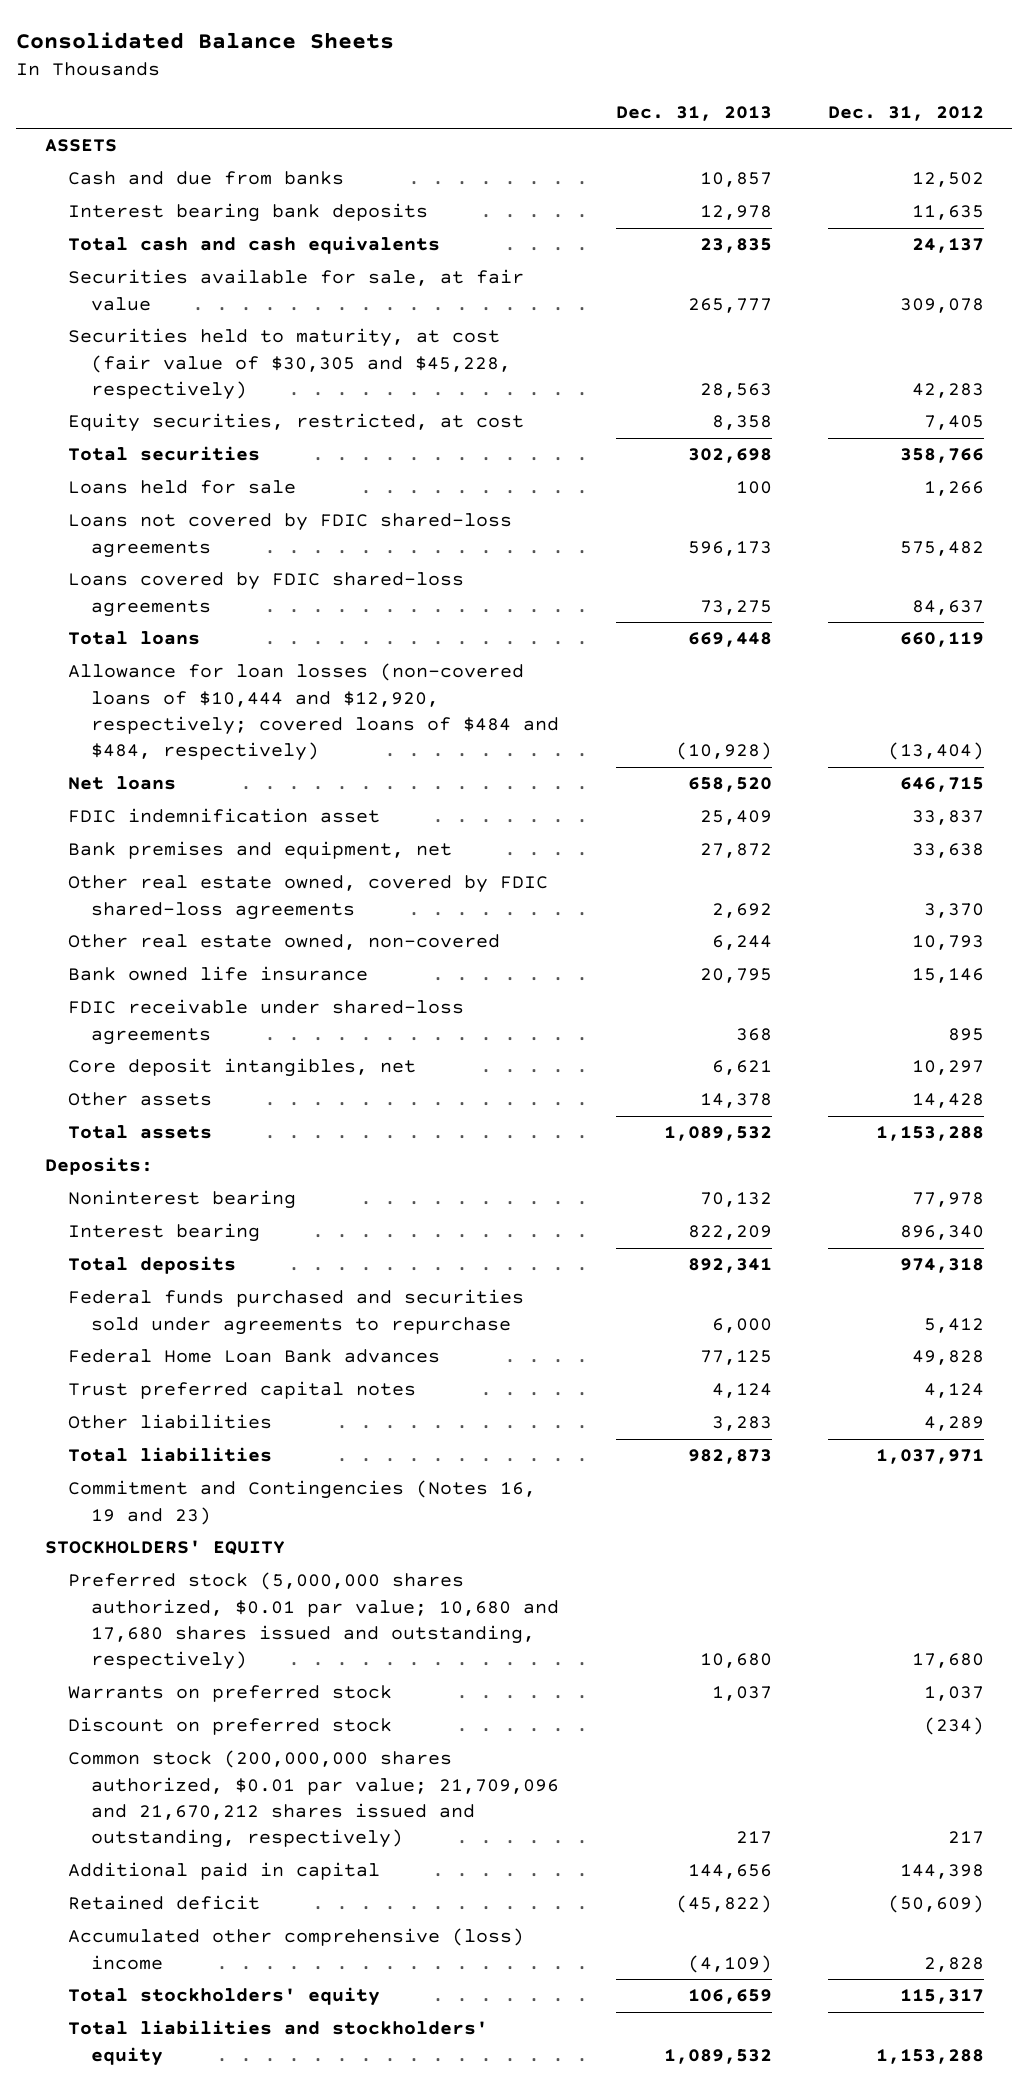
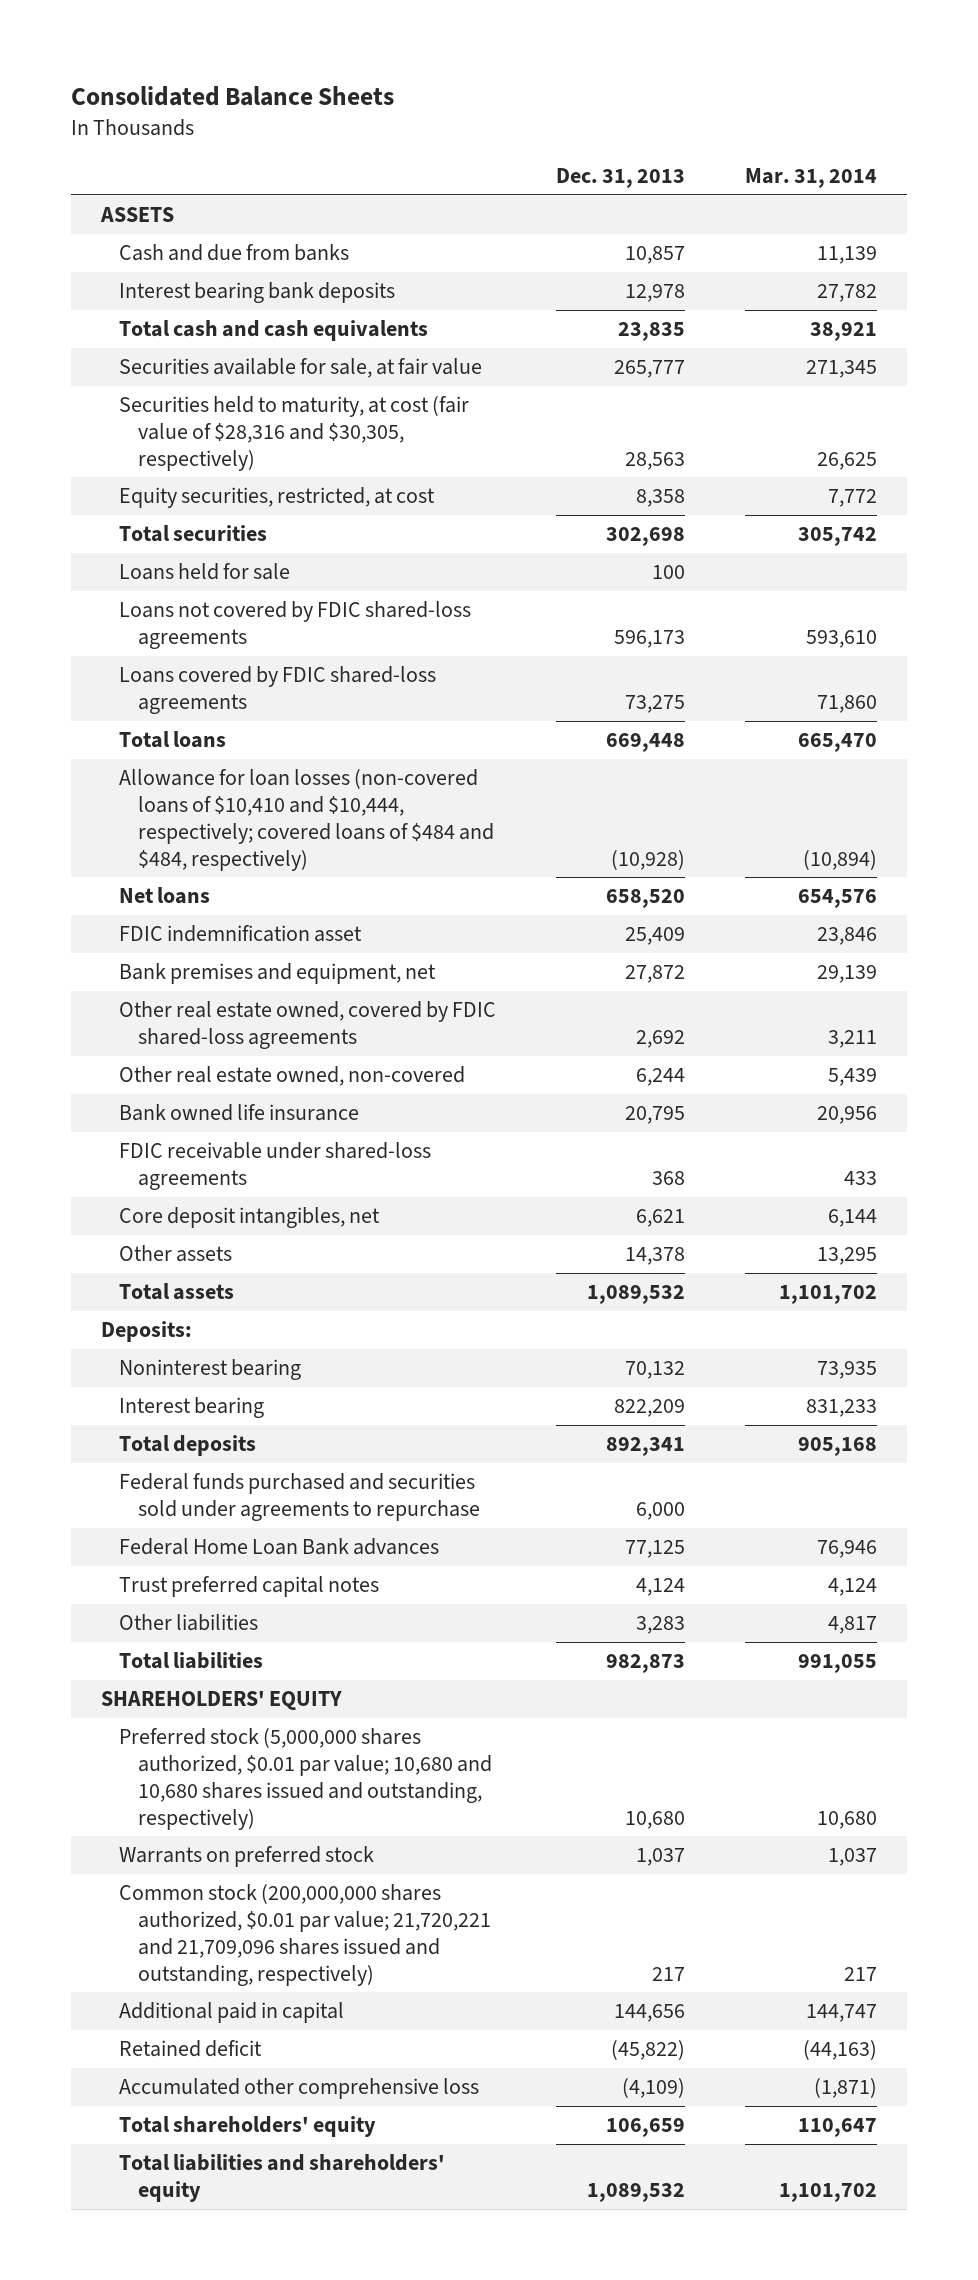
[827,105,984,121] Dec. 31, 2012 -> none
none -> [744,167,877,188] Mar. 31, 2014
[68,328,512,401] Securities held to maturity, at cost (fair value of $30,305 and $45,228, respectively) -> [119,396,470,471] Securities held to maturity, at cost (fair value of $28,316 and $30,305, respectively)
[68,663,560,762] Allowance for loan losses (non-covered loans of $10,444 and $12,920, respectively; covered loans of $484 and $484, respectively) -> [119,769,494,871] Allowance for loan losses (non-covered loans of $10,410 and $10,444, respectively; covered loans of $484 and $484, respectively)
[68,1480,537,1525] Commitment and Contingencies (Notes 16, 19 and 23) -> none
[44,1540,285,1556] STOCKHOLDERS' EQUITY -> [100,1691,342,1711] SHAREHOLDERS' EQUITY
[68,1572,560,1671] Preferred stock (5,000,000 shares authorized, $0.01 par value; 10,680 and 17,680 shares issued and outstanding, respectively) -> [119,1728,492,1830] Preferred stock (5,000,000 shares authorized, $0.01 par value; 10,680 and 10,680 shares issued and outstanding, respectively)
[68,1717,393,1736] Discount on preferred stock -> none
[68,1750,560,1849] Common stock (200,000,000 shares authorized, $0.01 par value; 21,709,096 and 21,670,212 shares issued and outstanding, respectively) -> [119,1884,491,1986] Common stock (200,000,000 shares authorized, $0.01 par value; 21,720,221 and 21,709,096 shares issued and outstanding, respectively)
[68,1928,525,1970] Accumulated other comprehensive (loss) income -> [119,2078,480,2100] Accumulated other comprehensive loss
[68,1987,381,2007] Total stockholders' equity -> [119,2116,377,2138] Total shareholders' equity
[68,2020,489,2066] Total liabilities and stockholders' equity -> [119,2154,446,2203] Total liabilities and shareholders' equity

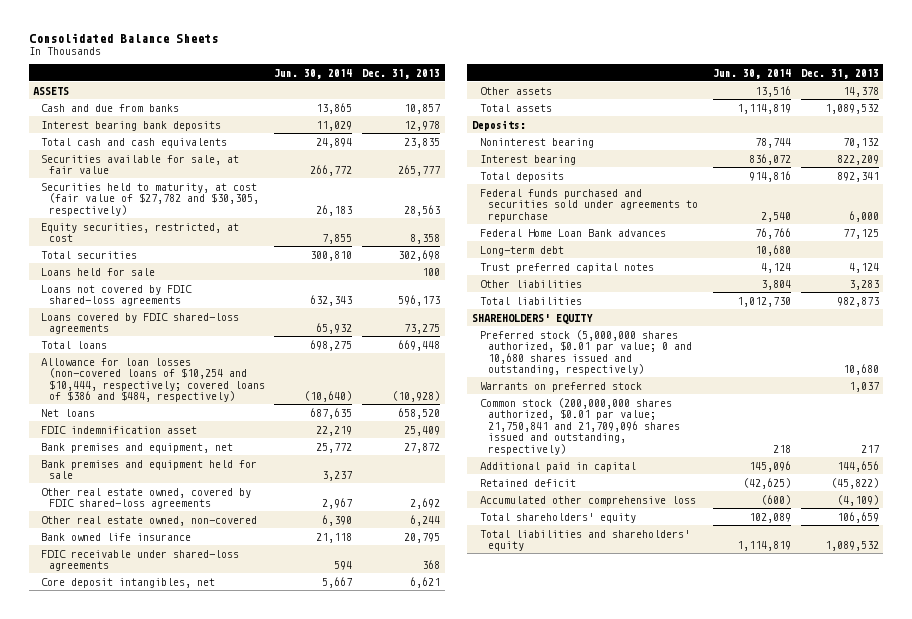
[744,167,877,188] Mar. 31, 2014 -> none
none -> [274,68,353,79] Jun. 30, 2014
[119,396,470,471] Securities held to maturity, at cost (fair value of $28,316 and $30,305, respectively) -> [41,182,260,216] Securities held to maturity, at cost (fair value of $27,782 and $30,305, respectively)
[119,769,494,871] Allowance for loan losses (non-covered loans of $10,410 and $10,444, respectively; covered loans of $484 and $484, respectively) -> [41,357,266,403] Allowance for loan losses (non-covered loans of $10,254 and $10,444, respectively; covered loans of $386 and $484, respectively)
none -> [41,459,258,480] Bank premises and equipment held for sale
none -> [479,245,564,256] Long-term debt
[119,1728,492,1830] Preferred stock (5,000,000 shares authorized, $0.01 par value; 10,680 and 10,680 shares issued and outstanding, respectively) -> [479,329,692,376] Preferred stock (5,000,000 shares authorized, $0.01 par value; 0 and 10,680 shares issued and outstanding, respectively)
[119,1884,491,1986] Common stock (200,000,000 shares authorized, $0.01 par value; 21,720,221 and 21,709,096 shares issued and outstanding, respectively) -> [479,397,680,455] Common stock (200,000,000 shares authorized, $0.01 par value; 21,750,841 and 21,709,096 shares issued and outstanding, respectively)

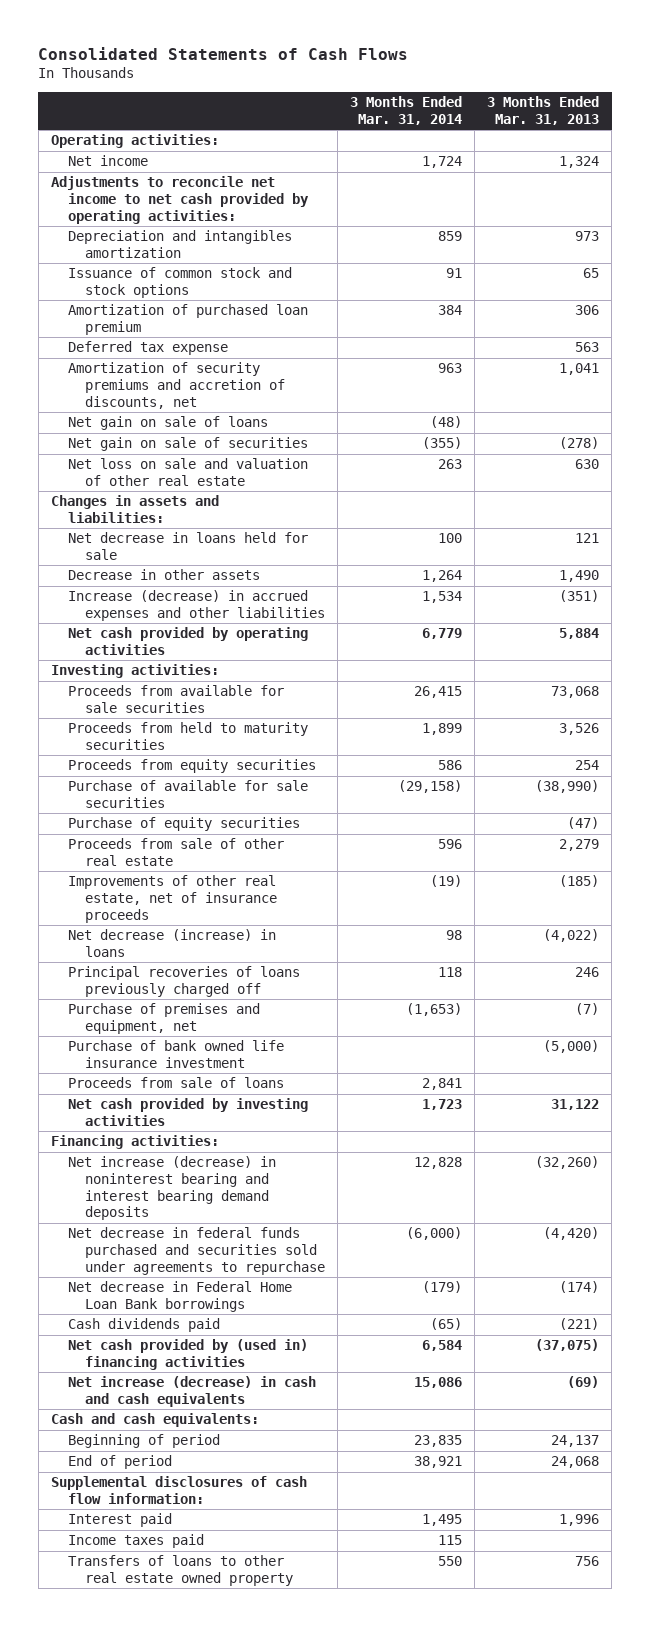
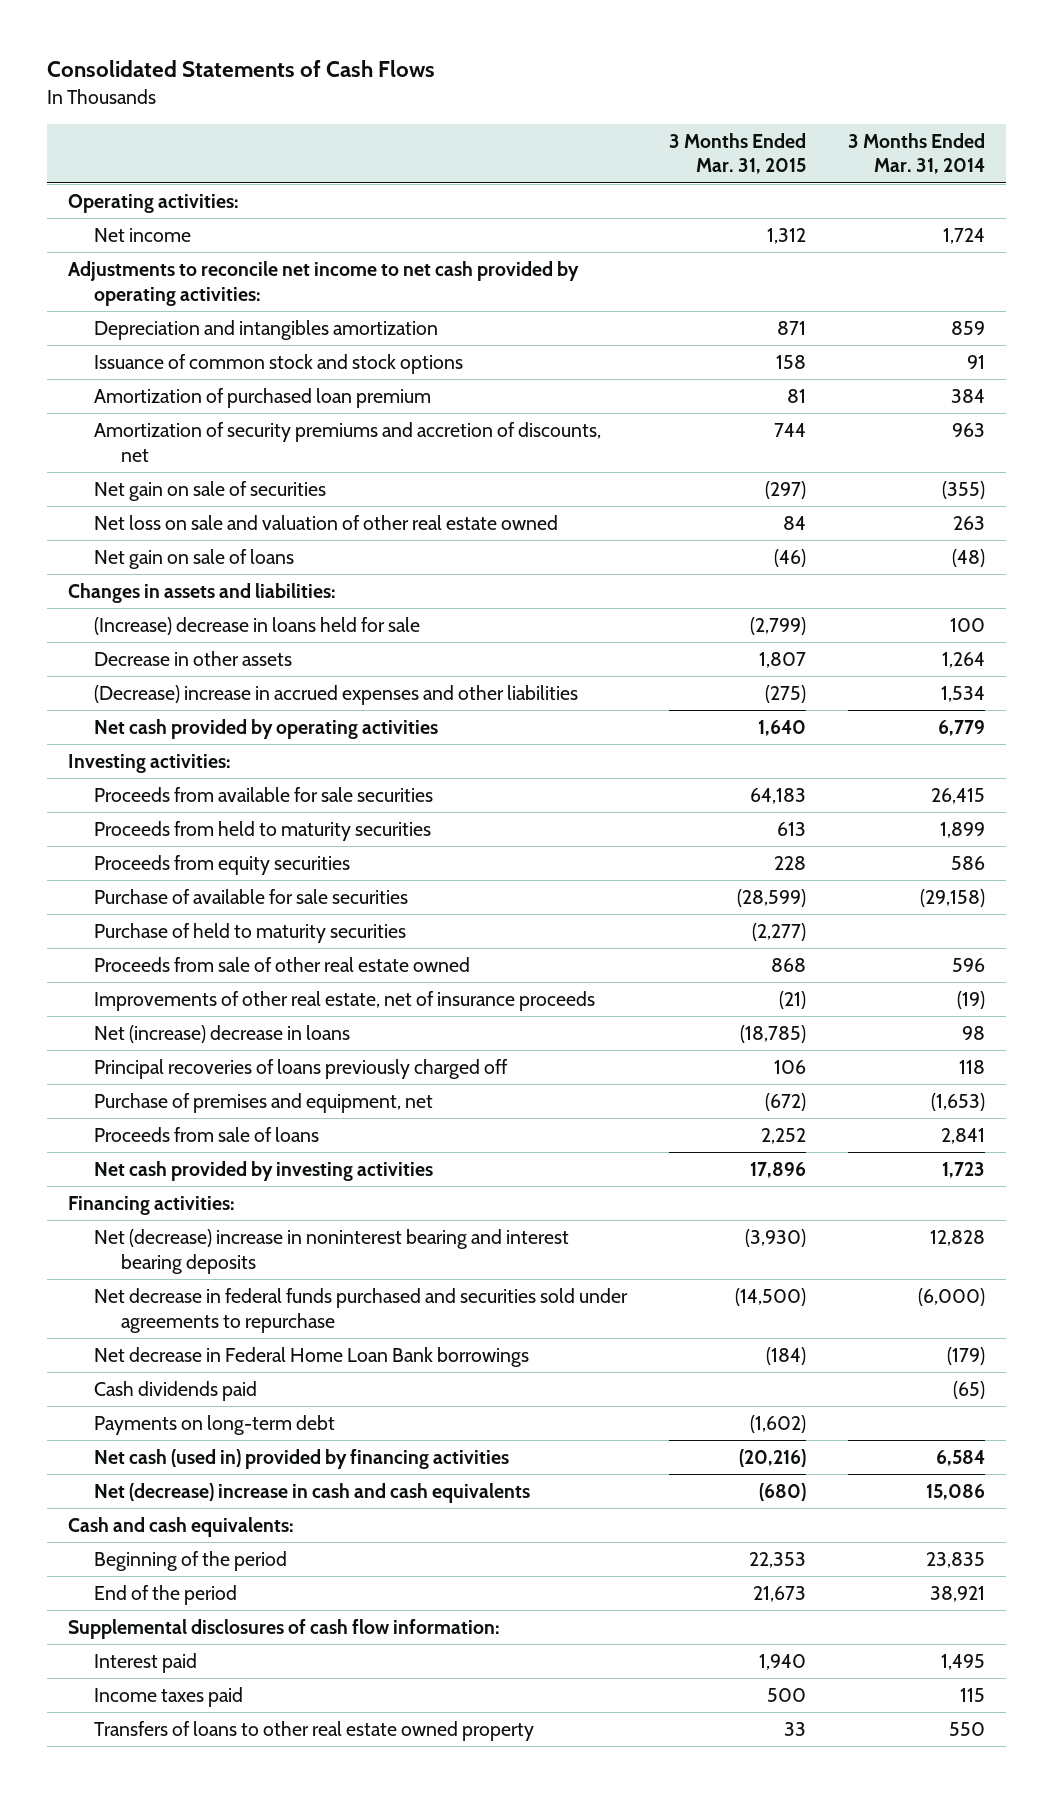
[487,96,600,126] 3 Months Ended Mar. 31, 2013 -> none
none -> [669,132,807,175] 3 Months Ended Mar. 31, 2015
[67,341,228,356] Deferred tax expense -> none
[67,458,308,487] Net loss on sale and valuation of other real estate -> [94,515,559,531] Net loss on sale and valuation of other real estate owned
[67,416,268,431] Net gain on sale of loans -> [94,549,295,570] Net gain on sale of loans
[67,532,308,561] Net decrease in loans held for sale -> [94,617,421,636] (Increase) decrease in loans held for sale
[67,590,325,622] Increase (decrease) in accrued expenses and other liabilities -> [94,685,579,706] (Decrease) increase in accrued expenses and other liabilities
[67,817,300,832] Purchase of equity securities -> none
none -> [94,923,407,944] Purchase of held to maturity securities
[67,838,284,867] Proceeds from sale of other real estate -> [94,957,471,973] Proceeds from sale of other real estate owned
[67,929,276,958] Net decrease (increase) in loans -> [94,1025,351,1044] Net (increase) decrease in loans
[67,1040,284,1069] Purchase of bank owned life insurance investment -> none
[67,1156,276,1221] Net increase (decrease) in noninterest bearing and interest bearing demand deposits -> [94,1229,570,1274] Net (decrease) increase in noninterest bearing and interest bearing deposits
none -> [94,1415,336,1436] Payments on long-term debt
[67,1339,308,1371] Net cash provided by (used in) financing activities -> [94,1449,510,1470] Net cash (used in) provided by financing activities
[67,1376,316,1408] Net increase (decrease) in cash and cash equivalents -> [94,1483,531,1504] Net (decrease) increase in cash and cash equivalents
[67,1434,220,1449] Beginning of period -> [94,1551,288,1572] Beginning of the period
[67,1455,172,1470] End of period -> [94,1585,238,1606] End of the period

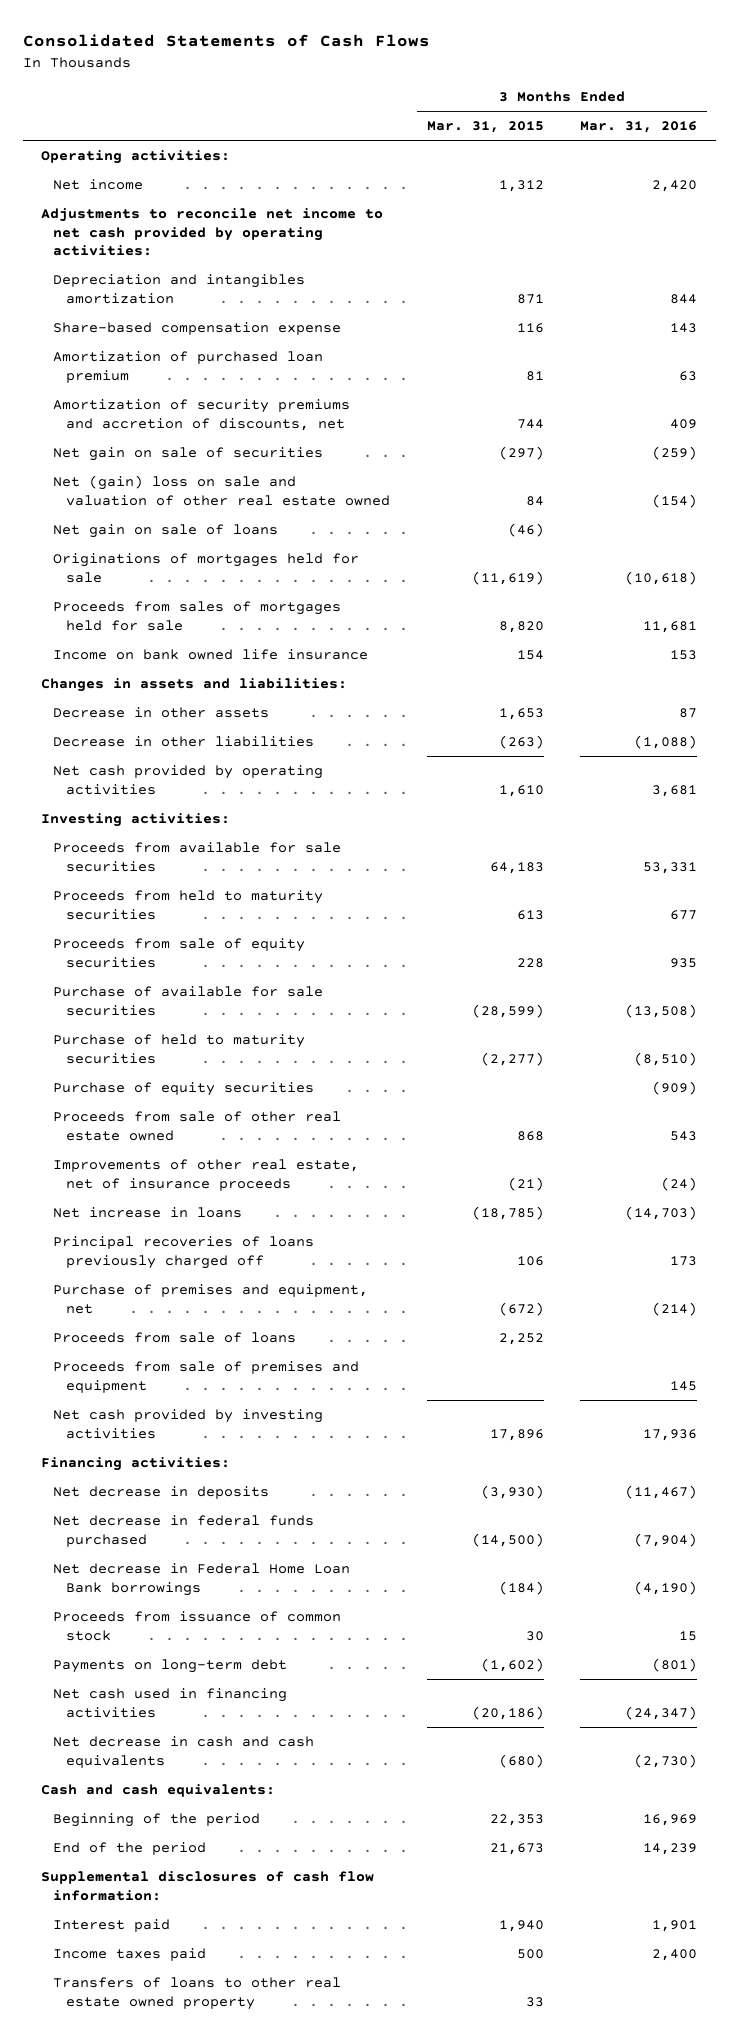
[848,132,986,175] 3 Months Ended Mar. 31, 2014 -> none
none -> [580,121,698,134] Mar. 31, 2016
[94,354,464,375] Issuance of common stock and stock options -> none
none -> [53,322,342,336] Share-based compensation expense
[94,515,559,531] Net loss on sale and valuation of other real estate owned -> [53,475,390,506] Net (gain) loss on sale and valuation of other real estate owned
none -> [53,553,360,583] Originations of mortgages held for sale
none -> [53,601,342,631] Proceeds from sales of mortgages held for sale
none -> [53,649,369,661] Income on bank owned life insurance
[94,617,421,636] (Increase) decrease in loans held for sale -> none
[759,652,807,669] 1,807 -> [498,708,544,721] 1,653
[94,685,579,706] (Decrease) increase in accrued expenses and other liabilities -> [53,736,315,748] Decrease in other liabilities
[765,685,807,704] (275) -> [498,735,544,750] (263)
[758,720,807,737] 1,640 -> [498,784,544,797] 1,610
[94,855,351,876] Proceeds from equity securities -> [53,938,306,968] Proceeds from sale of equity securities
none -> [53,1082,315,1097] Purchase of equity securities
[94,1025,351,1044] Net (increase) decrease in loans -> [53,1207,243,1219] Net increase in loans
none -> [53,1361,360,1393] Proceeds from sale of premises and equipment
[94,1229,570,1274] Net (decrease) increase in noninterest bearing and interest bearing deposits -> [53,1486,270,1500] Net decrease in deposits
[94,1288,629,1333] Net decrease in federal funds purchased and securities sold under agreements to repurchase -> [53,1515,315,1547] Net decrease in federal funds purchased
[94,1381,258,1402] Cash dividends paid -> none
none -> [53,1611,342,1641] Proceeds from issuance of common stock
[94,1449,510,1470] Net cash (used in) provided by financing activities -> [53,1688,288,1718] Net cash used in financing activities
[739,1449,807,1468] (20,216) -> [471,1705,544,1720] (20,186)
[94,1483,531,1504] Net (decrease) increase in cash and cash equivalents -> [53,1736,315,1768] Net decrease in cash and cash equivalents

